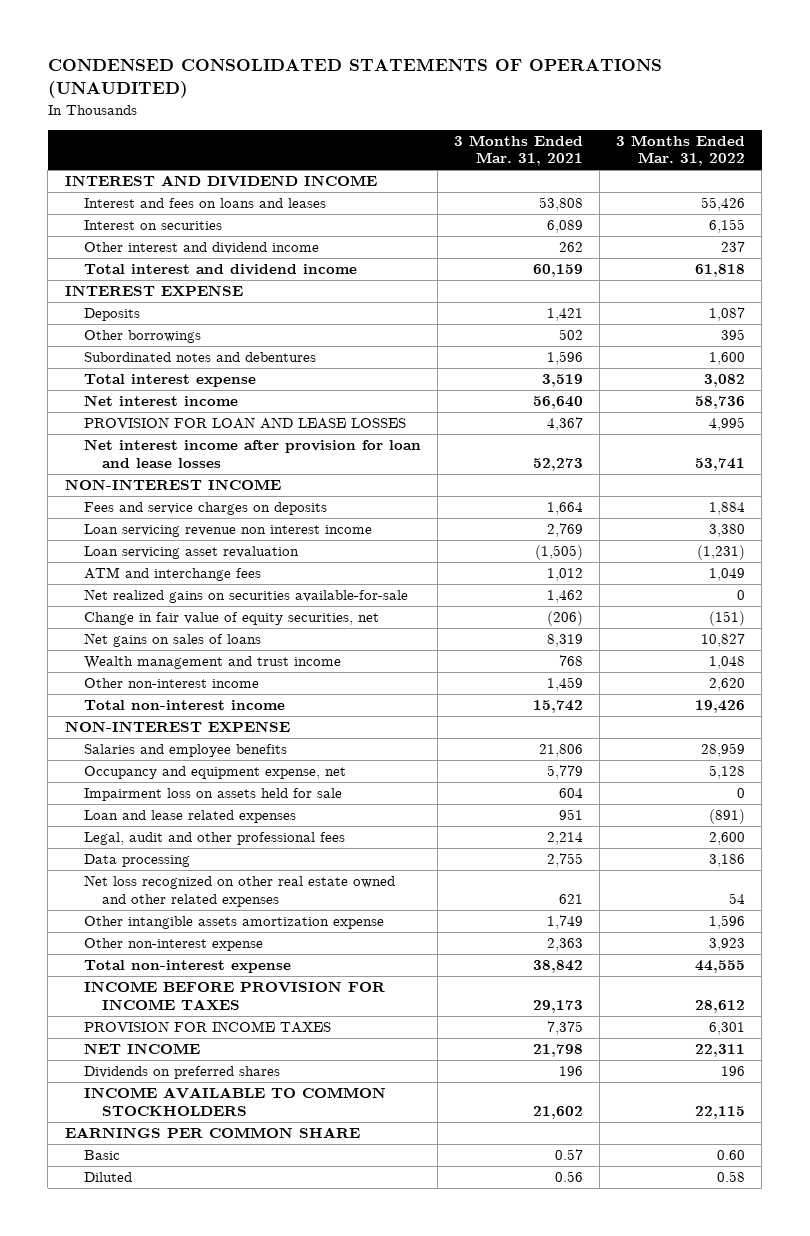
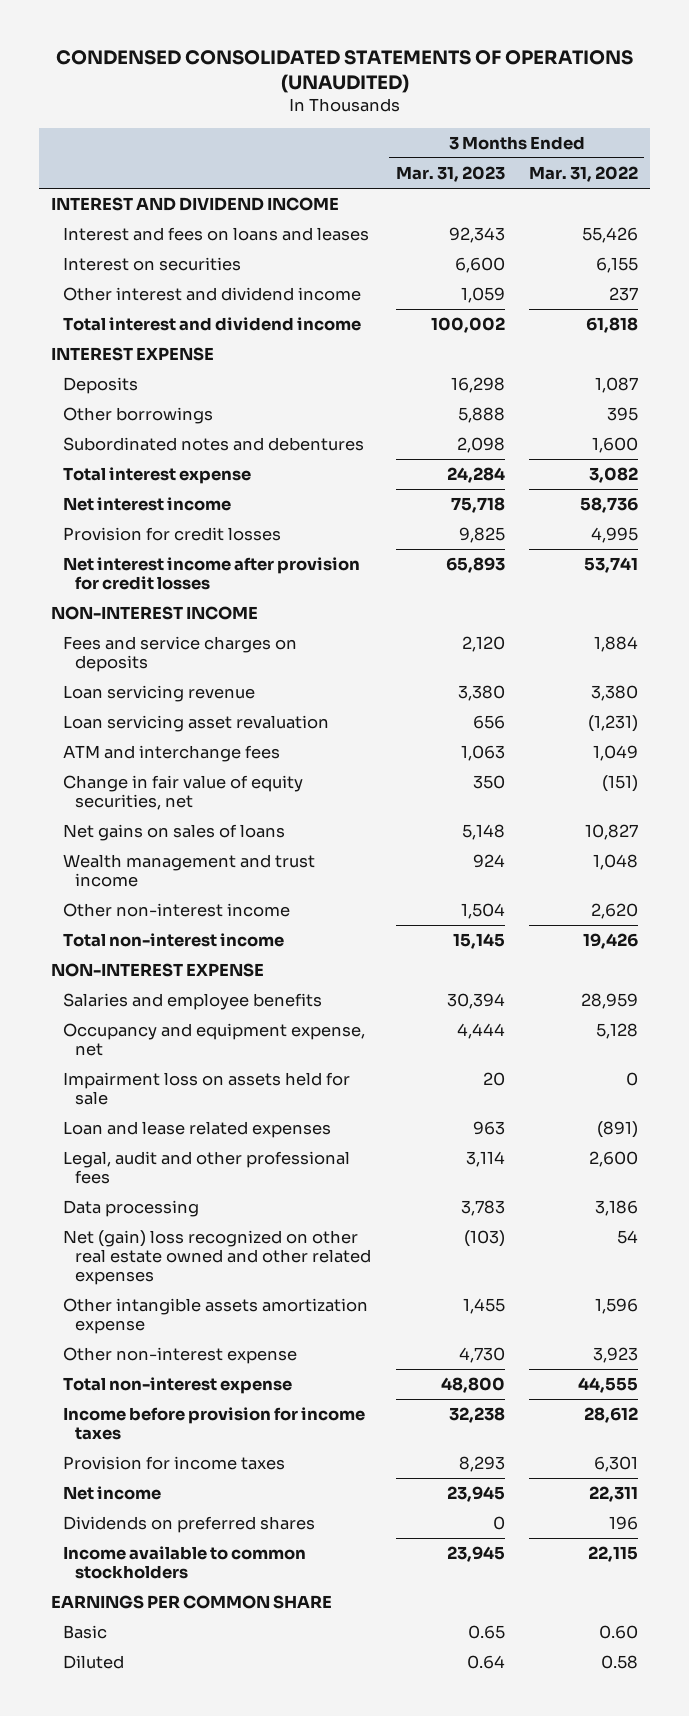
[453,134,583,167] 3 Months Ended Mar. 31, 2021 -> none
none -> [395,165,505,182] Mar. 31, 2023
[83,417,406,430] PROVISION FOR LOAN AND LEASE LOSSES -> [63,527,282,542] Provision for credit losses
[83,439,421,468] Net interest income after provision for loan and lease losses -> [63,557,361,591] Net interest income after provision for credit losses
[83,524,372,538] Loan servicing revenue non interest income -> [63,685,256,703] Loan servicing revenue
[83,589,408,604] Net realized gains on securities available-for-sale -> none
[83,875,395,907] Net loss recognized on other real estate owned and other related expenses -> [63,1230,372,1286] Net (gain) loss recognized on other real estate owned and other related expenses
[83,981,385,1010] INCOME BEFORE PROVISION FOR INCOME TAXES -> [63,1407,366,1441] Income before provision for income taxes
[83,1021,331,1034] PROVISION FOR INCOME TAXES -> [63,1456,286,1471] Provision for income taxes
[83,1043,200,1055] NET INCOME -> [63,1486,162,1501] Net income
[83,1087,386,1116] INCOME AVAILABLE TO COMMON STOCKHOLDERS -> [63,1546,307,1580] Income available to common stockholders

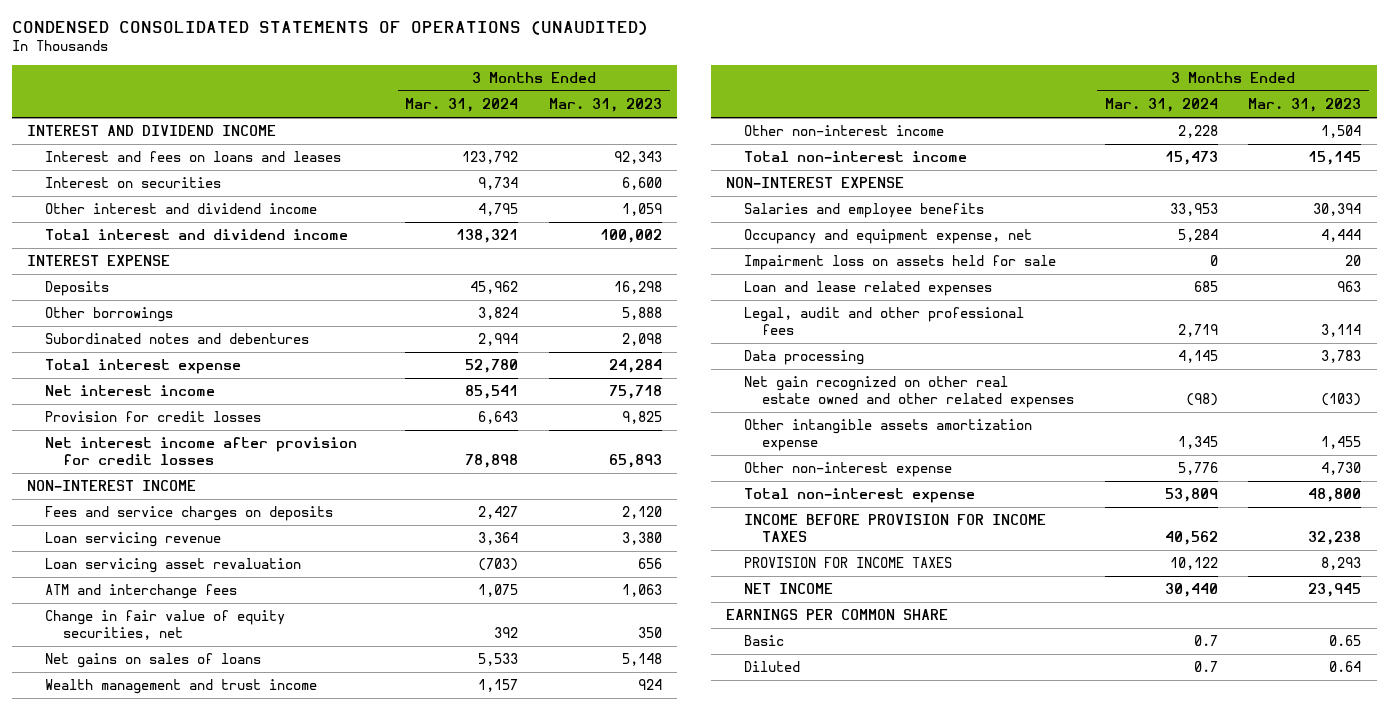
[529,165,639,182] Mar. 31, 2022 -> none
none -> [405,98,519,113] Mar. 31, 2024
[63,1230,372,1286] Net (gain) loss recognized on other real estate owned and other related expenses -> [744,376,1074,408] Net gain recognized on other real estate owned and other related expenses
[63,1516,316,1534] Dividends on preferred shares -> none
[63,1546,307,1580] Income available to common stockholders -> none
[63,1407,366,1441] Income before provision for income taxes -> [744,514,1047,542] INCOME BEFORE PROVISION FOR INCOME TAXES
[63,1456,286,1471] Provision for income taxes -> [744,557,953,569] PROVISION FOR INCOME TAXES
[63,1486,162,1501] Net income -> [744,583,834,595] NET INCOME

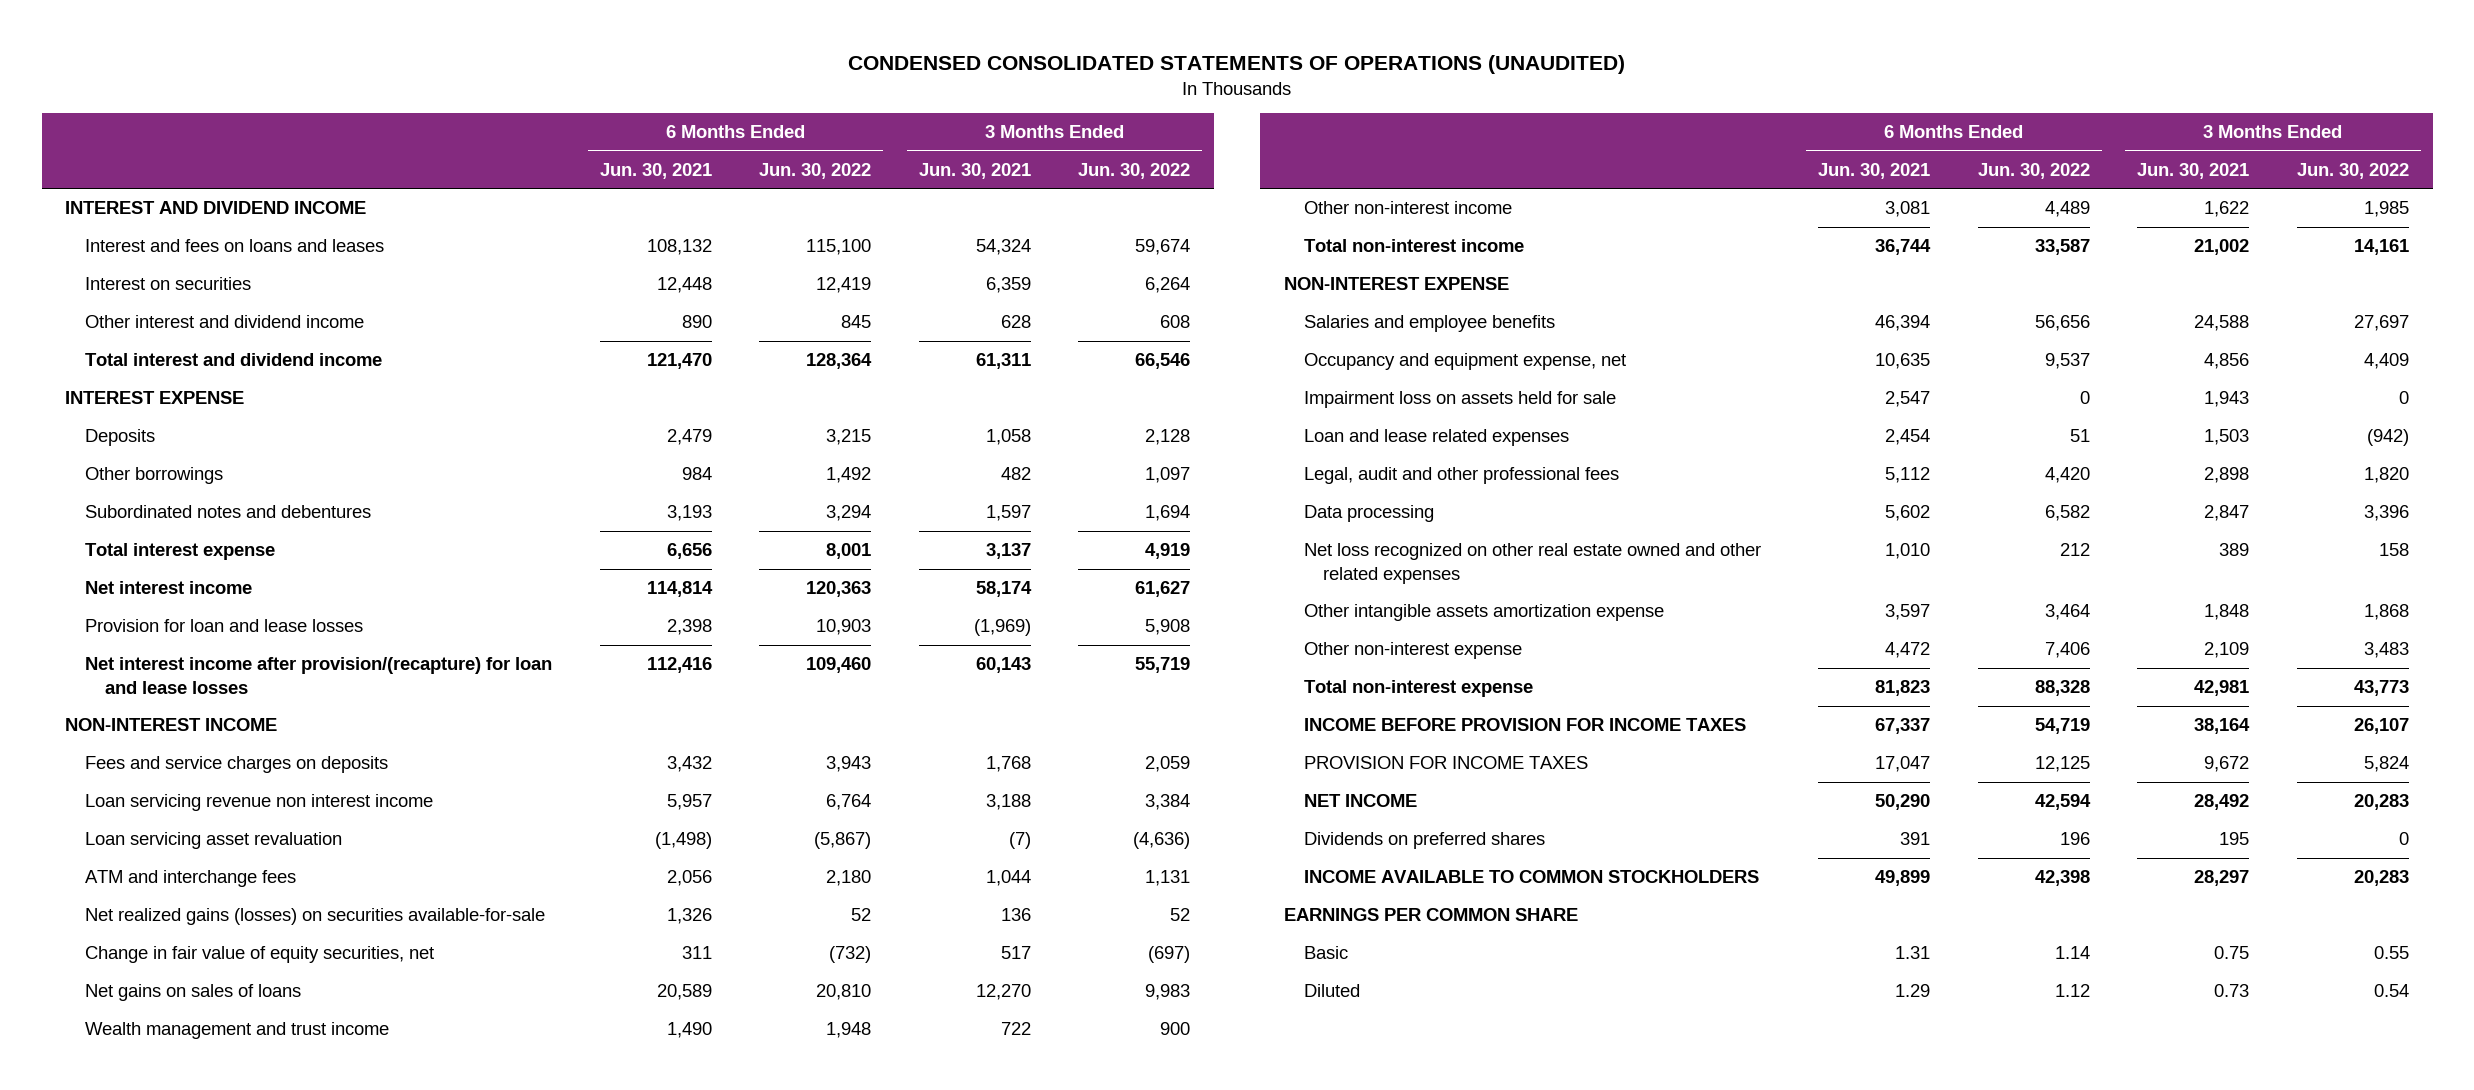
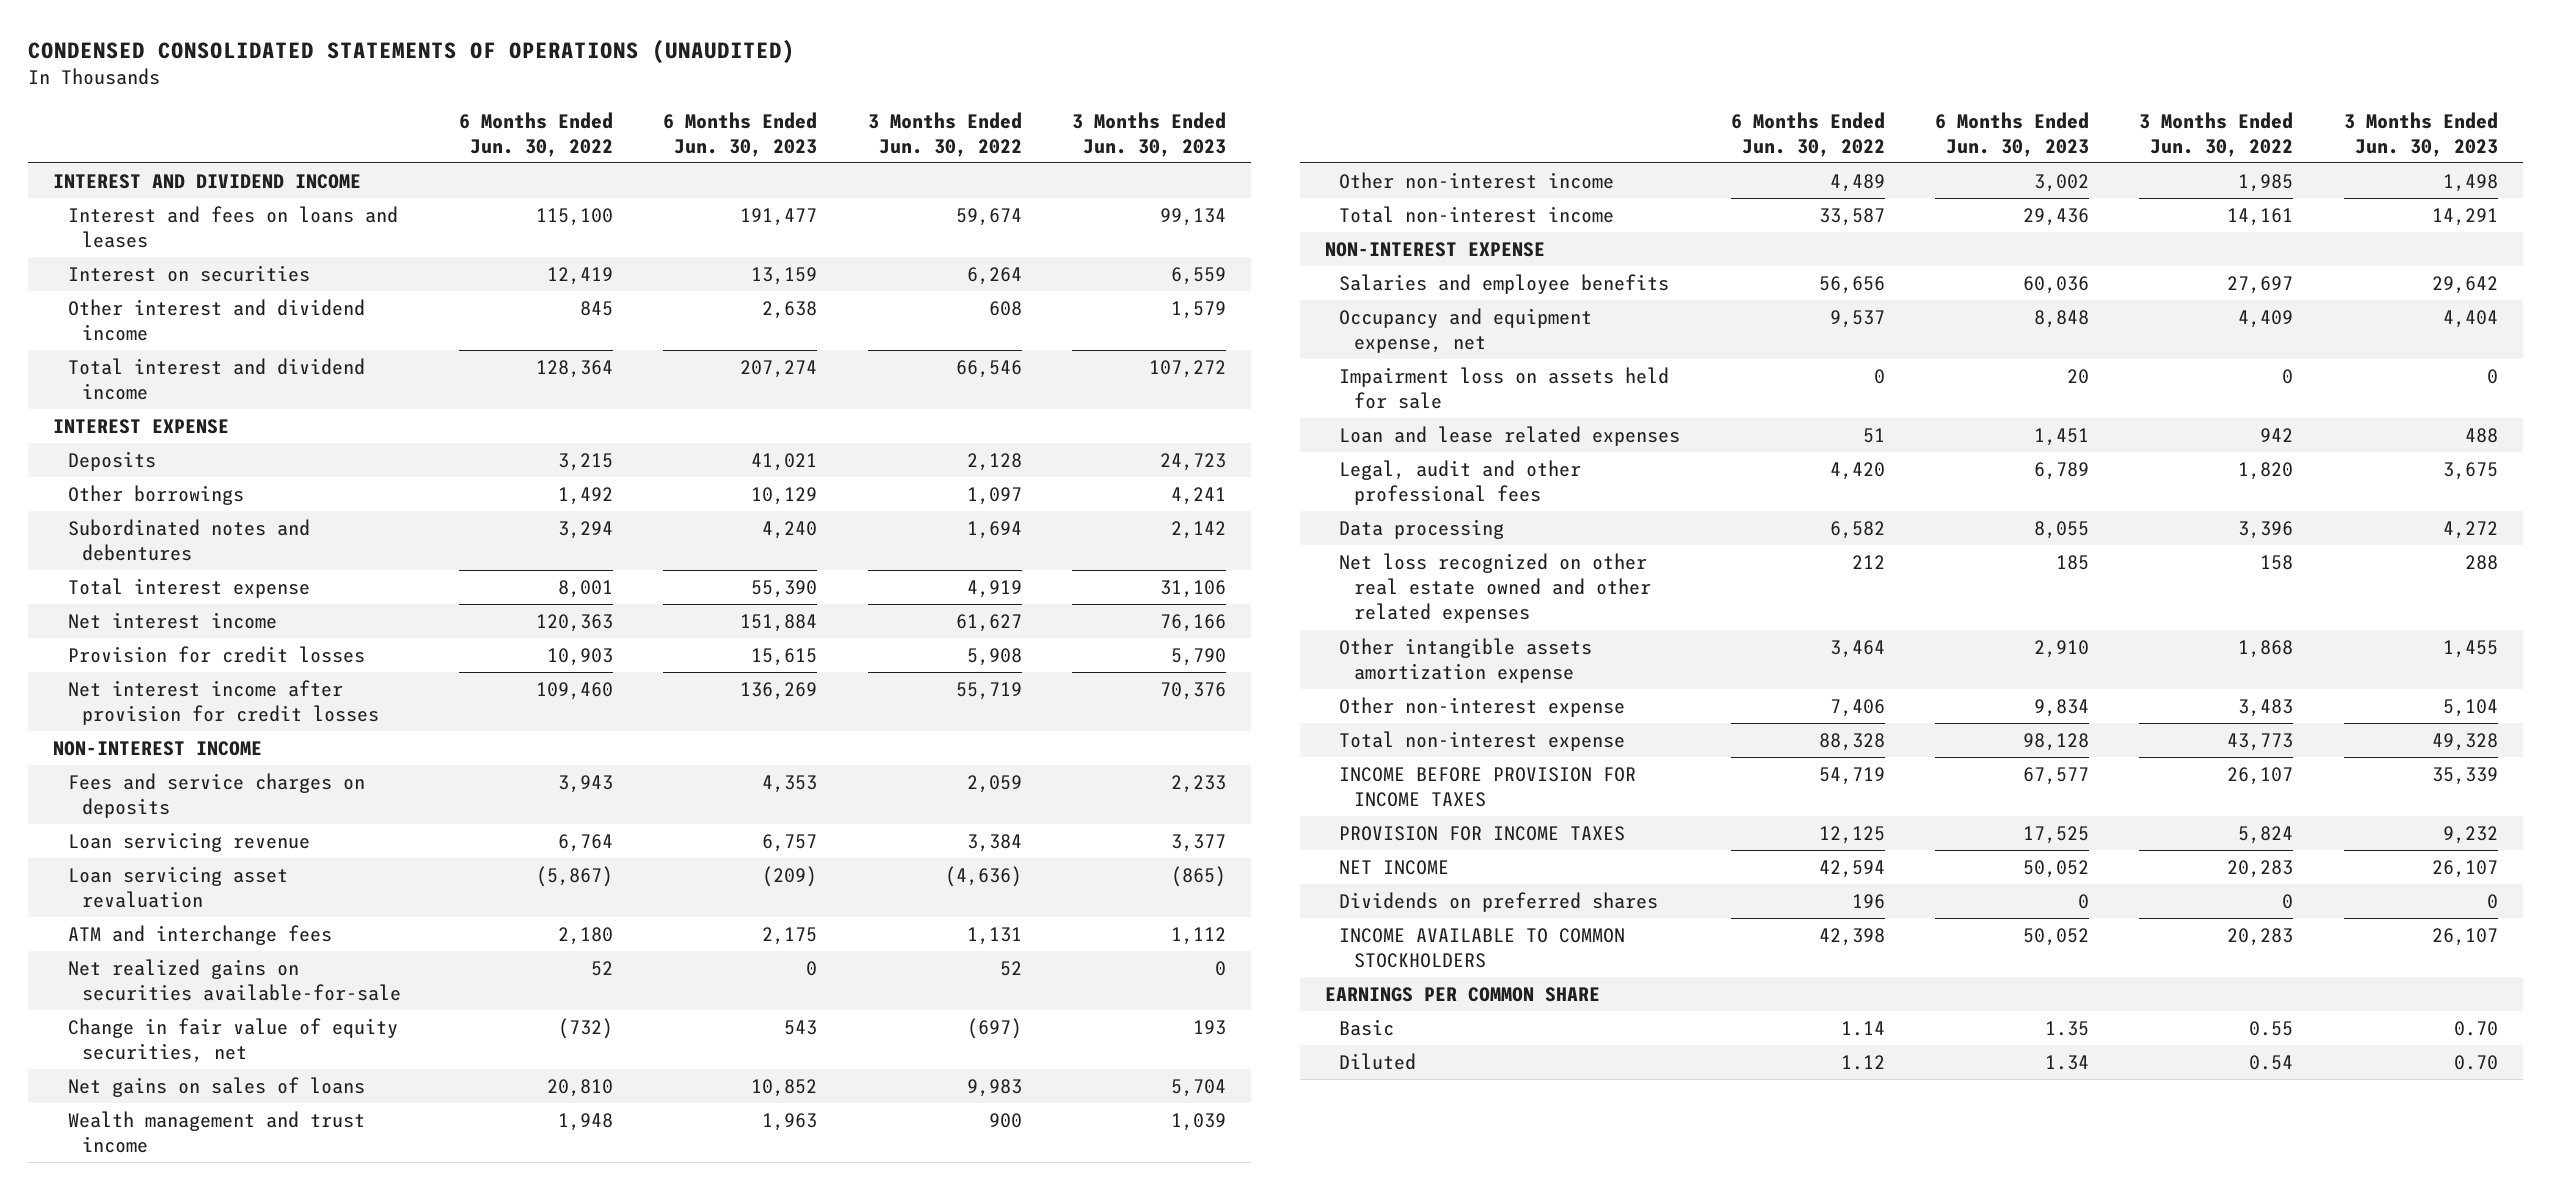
[599,162,712,179] Jun. 30, 2021 -> none
[918,162,1031,179] Jun. 30, 2021 -> none
none -> [663,111,818,157] 6 Months Ended Jun. 30, 2023
none -> [1072,111,1227,157] 3 Months Ended Jun. 30, 2023
[85,619,364,633] Provision for loan and lease losses -> [67,645,365,663] Provision for credit losses
[85,657,553,694] Net interest income after provision/(recapture) for loan and lease losses -> [67,679,380,726] Net interest income after provision for credit losses
[85,794,434,812] Loan servicing revenue non interest income -> [67,831,310,852] Loan servicing revenue
[85,908,546,926] Net realized gains (losses) on securities available-for-sale -> [67,958,402,1002] Net realized gains on securities available-for-sale
[2366,429,2409,447] (942) -> [2260,427,2294,442] 942

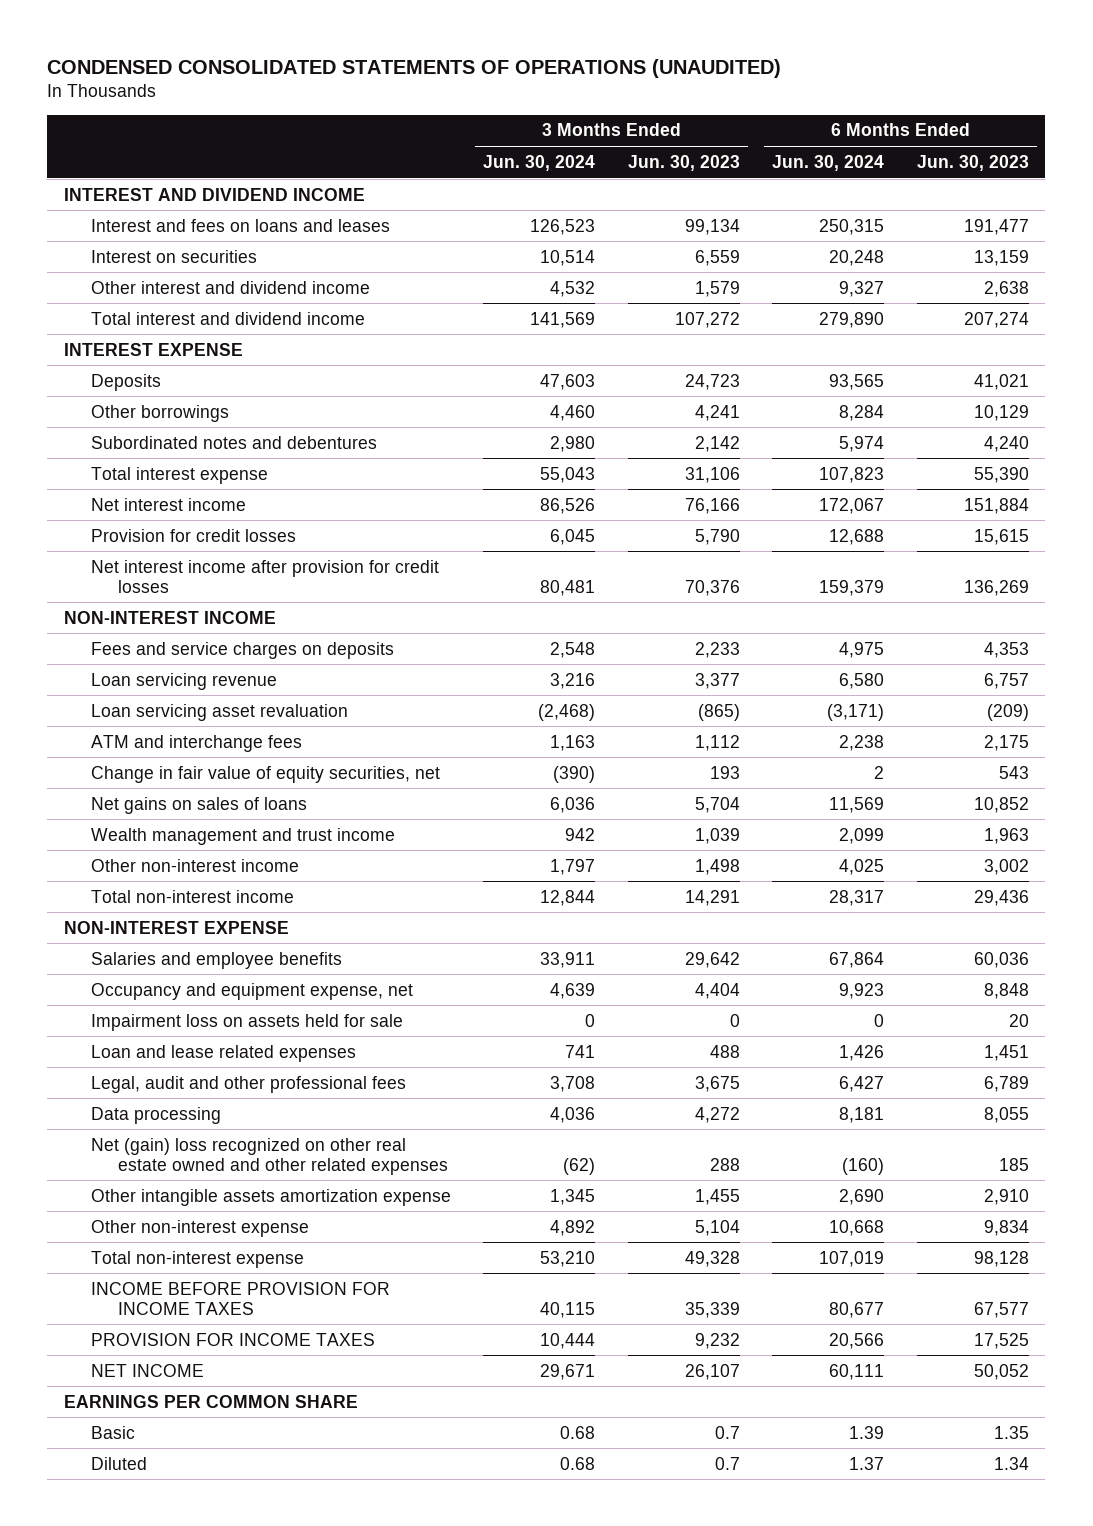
[459,111,614,157] 6 Months Ended Jun. 30, 2022 -> none
[867,111,1022,157] 3 Months Ended Jun. 30, 2022 -> none
none -> [483,154,596,171] Jun. 30, 2024
none -> [772,154,885,171] Jun. 30, 2024
[67,958,402,1002] Net realized gains on securities available-for-sale -> none
[1339,552,1651,624] Net loss recognized on other real estate owned and other related expenses -> [90,1137,448,1175] Net (gain) loss recognized on other real estate owned and other related expenses
[1339,891,1659,912] Dividends on preferred shares -> none
[1339,927,1626,969] INCOME AVAILABLE TO COMMON STOCKHOLDERS -> none
[2453,1020,2498,1036] 0.70 -> [714,1425,740,1439] 0.7
[2453,1054,2498,1070] 0.70 -> [714,1456,740,1470] 0.7

